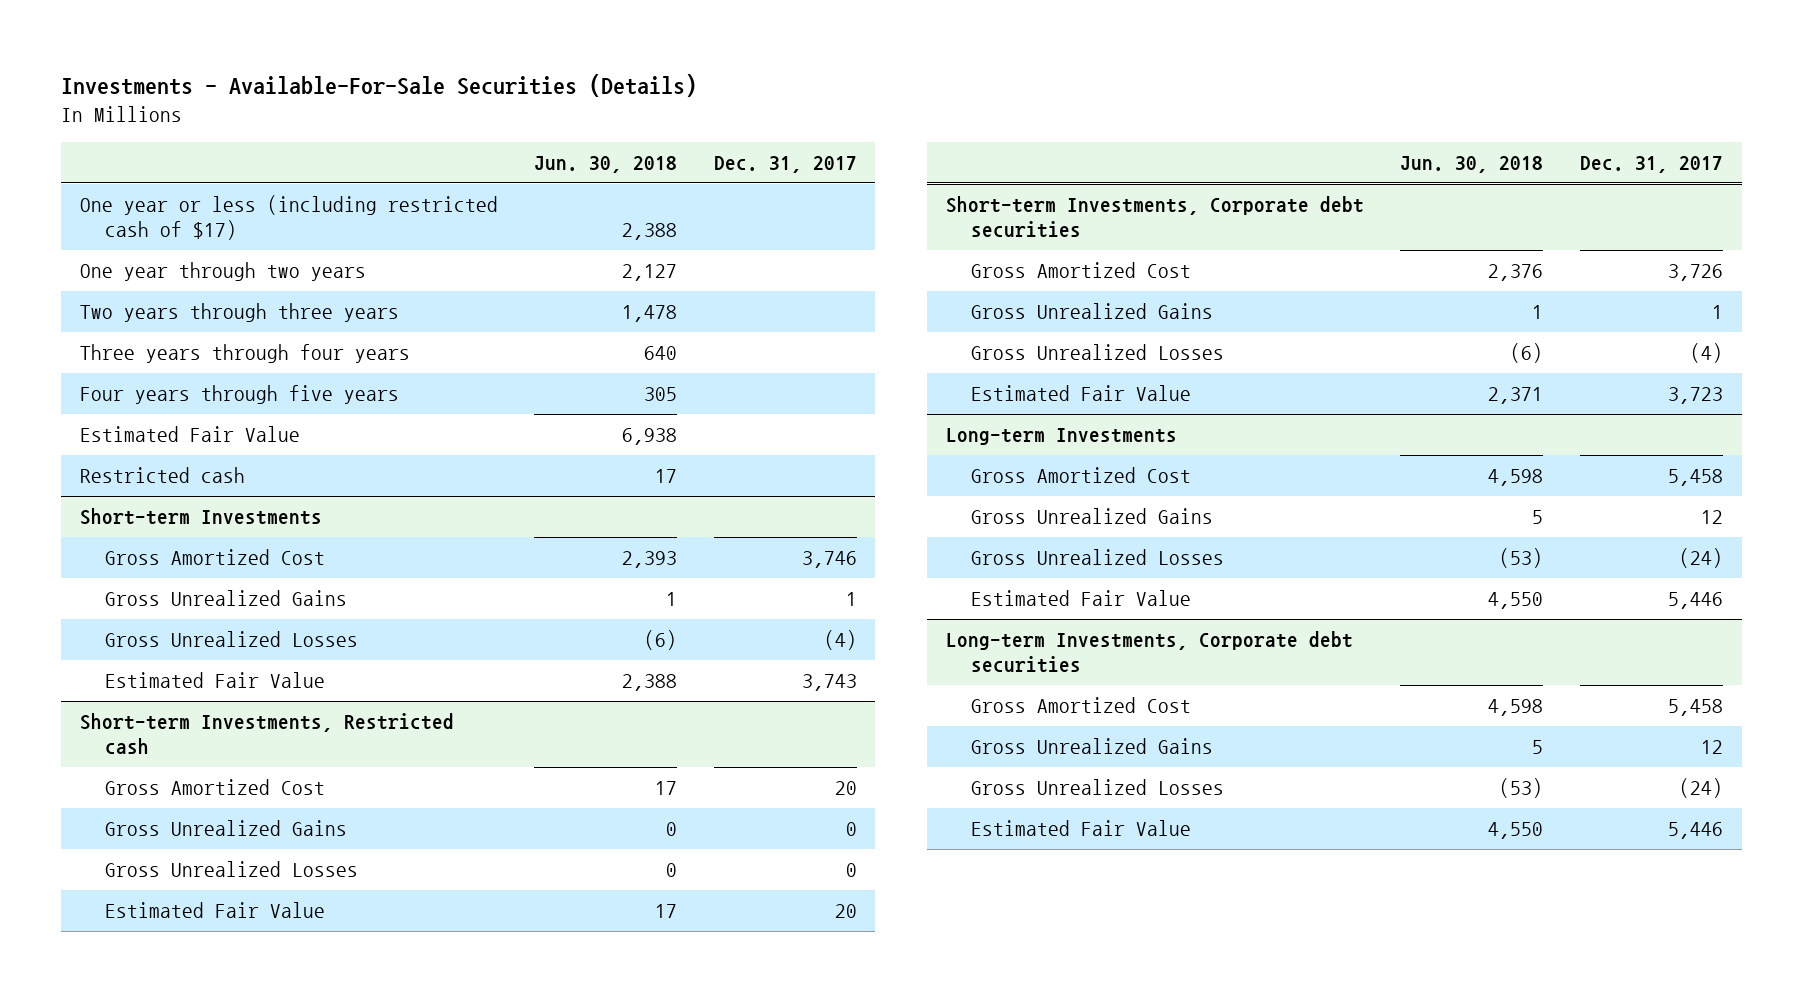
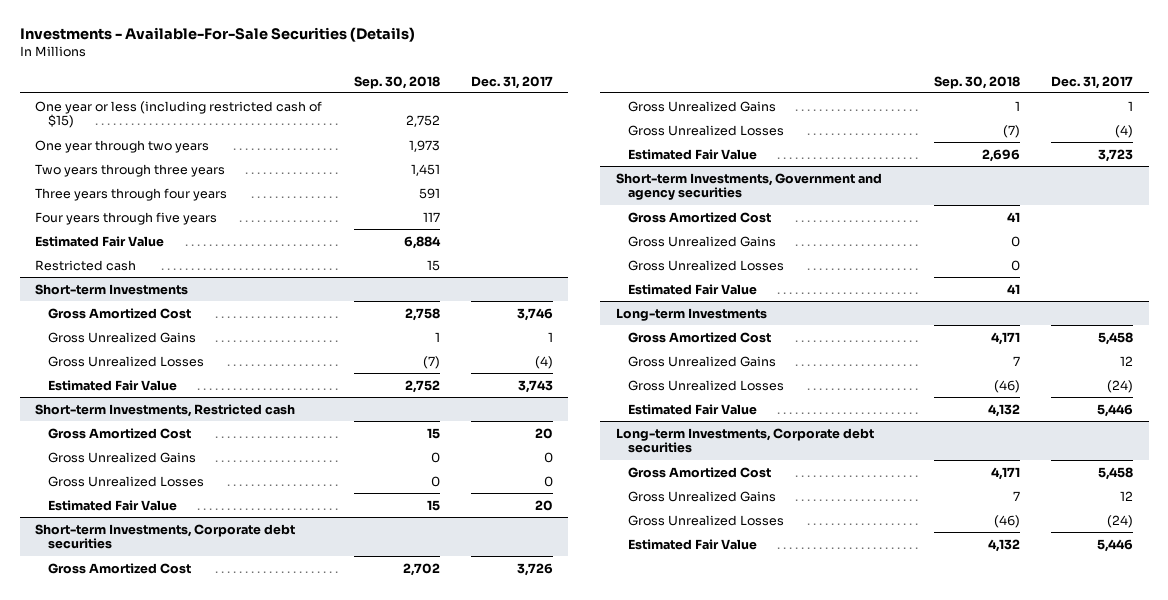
[534,155,678,173] Jun. 30, 2018 -> none
none -> [353,75,440,89] Sep. 30, 2018
[79,195,498,240] One year or less (including restricted cash of $17) -> [35,100,323,129] One year or less (including restricted cash of $15)
none -> [615,172,882,201] Short-term Investments, Government and agency securities
none -> [628,211,772,223] Gross Amortized Cost
none -> [628,235,777,247] Gross Unrealized Gains
none -> [628,259,785,271] Gross Unrealized Losses
none -> [628,283,758,295] Estimated Fair Value

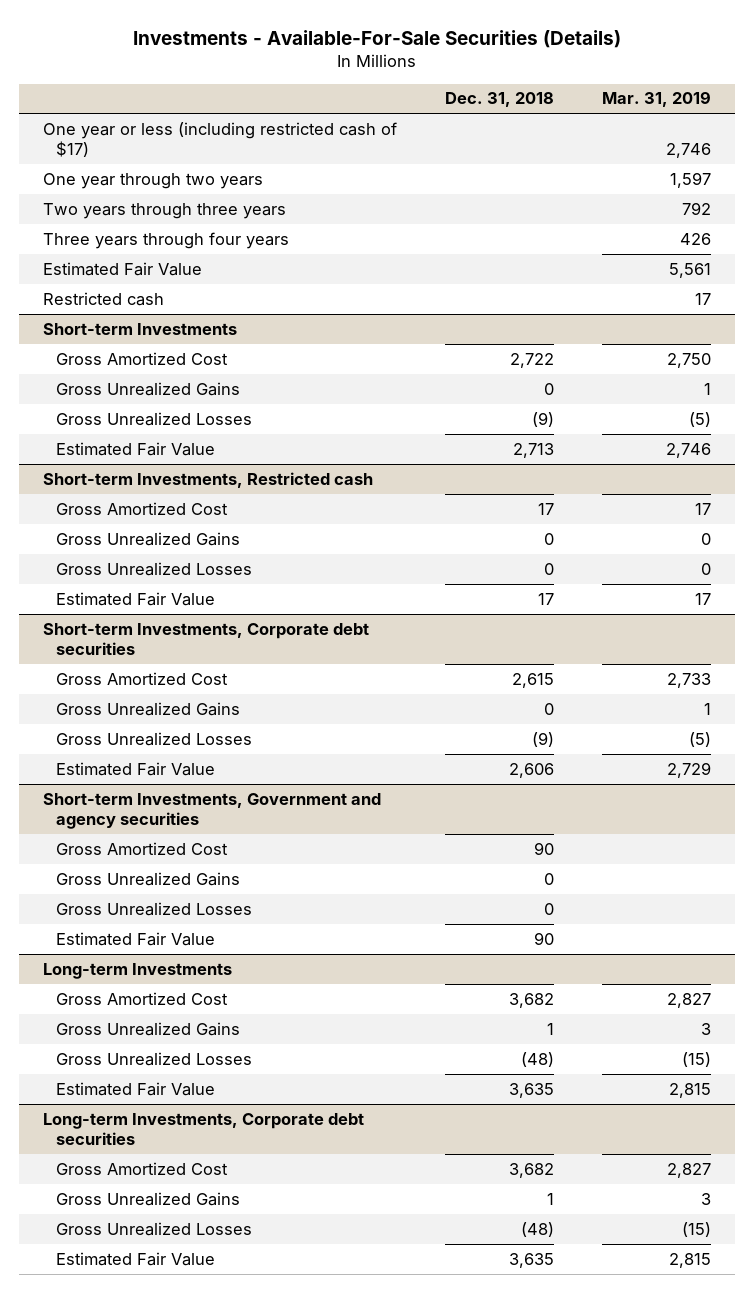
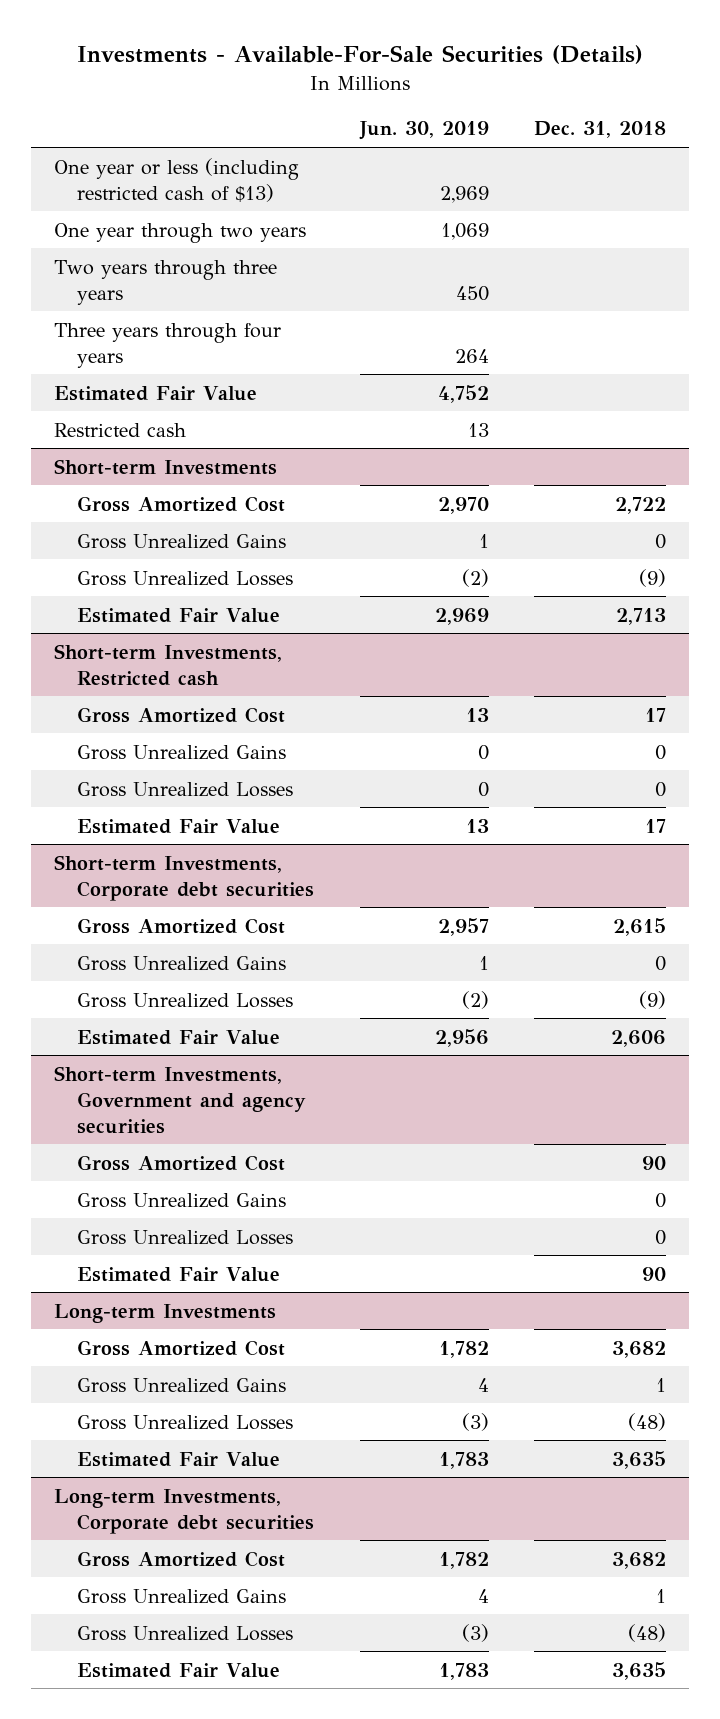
[602,91,712,108] Mar. 31, 2019 -> none
none -> [358,121,489,141] Jun. 30, 2019
[42,121,397,158] One year or less (including restricted cash of $17) -> [53,157,299,202] One year or less (including restricted cash of $13)

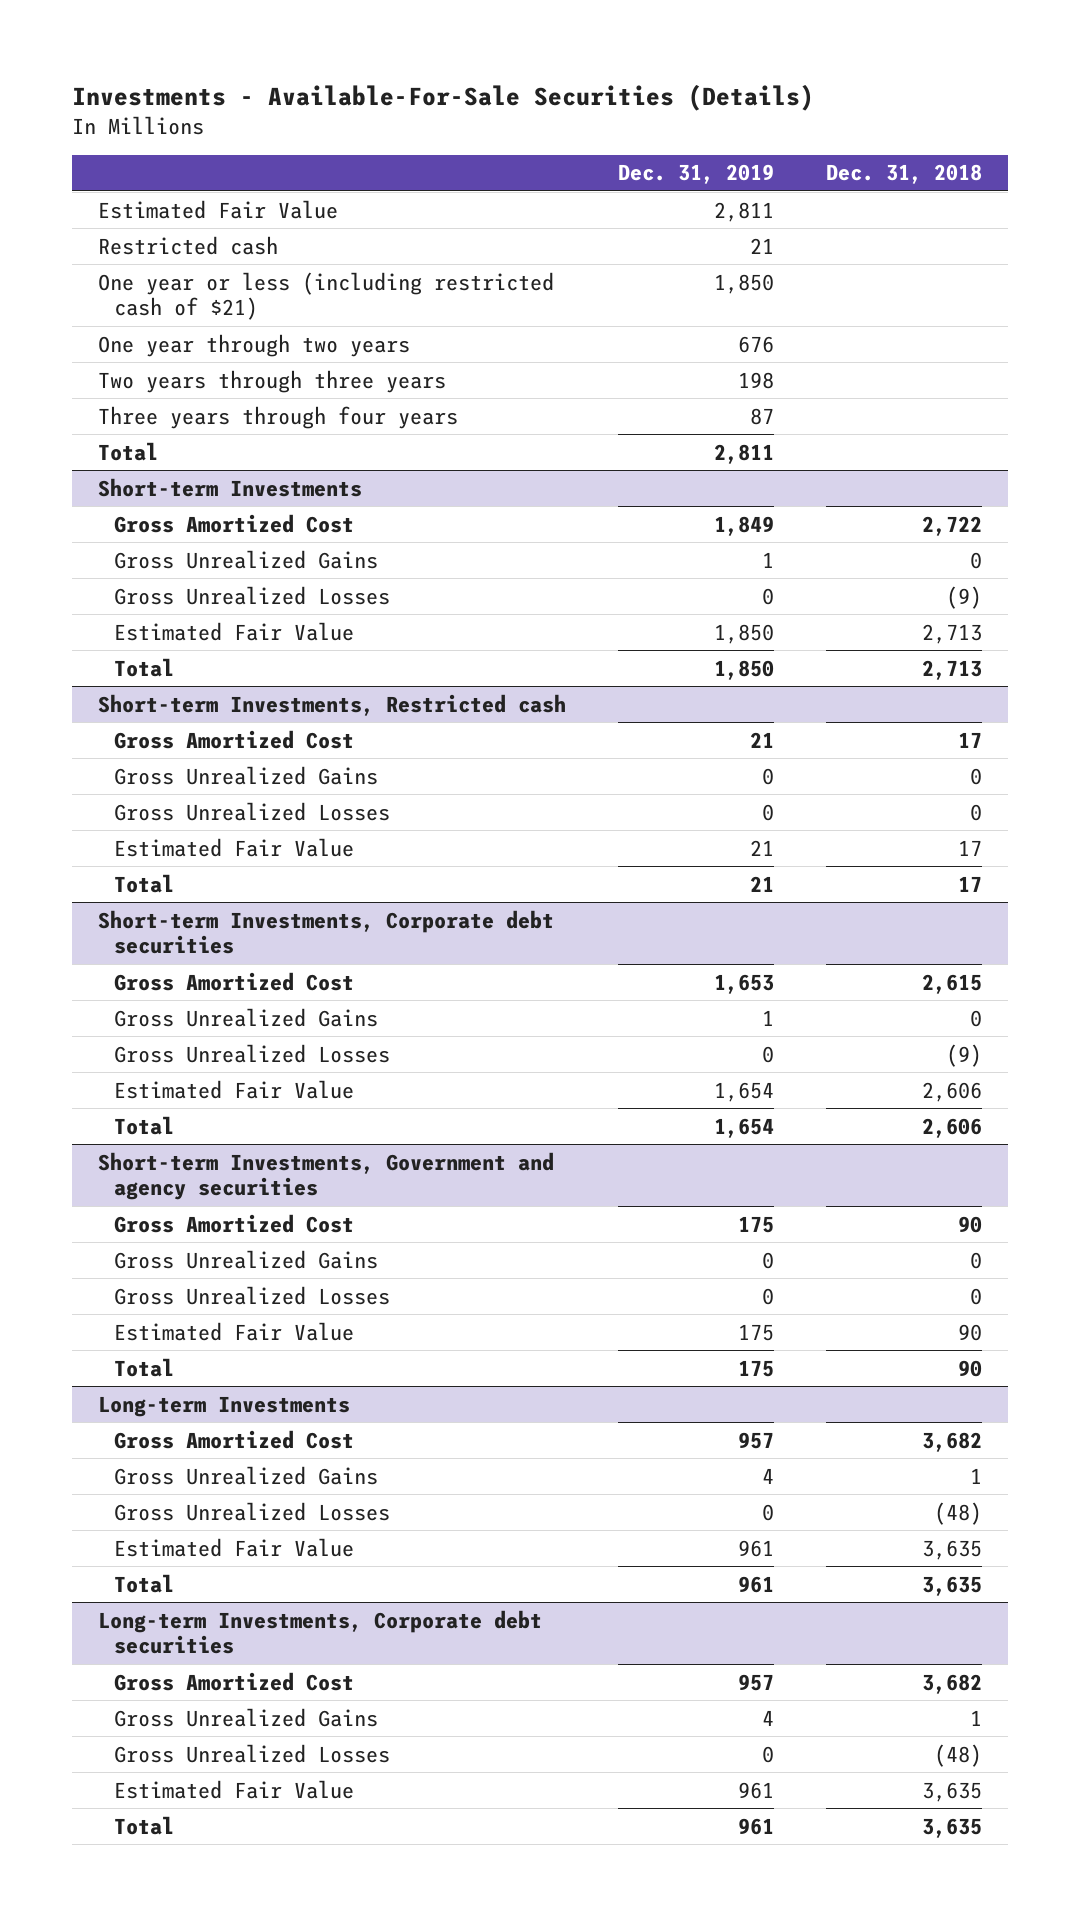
[358,121,489,141] Jun. 30, 2019 -> none
none -> [617,164,774,185] Dec. 31, 2019
[53,385,257,401] Estimated Fair Value -> [97,199,338,219] Estimated Fair Value
[53,422,186,437] Restricted cash -> [97,235,278,255] Restricted cash
[53,157,299,202] One year or less (including restricted cash of $13) -> [97,271,554,321] One year or less (including restricted cash of $21)
none -> [97,441,158,461] Total
none -> [113,657,174,677] Total
none -> [113,873,174,893] Total
none -> [113,1115,174,1135] Total
none -> [113,1357,174,1377] Total
none -> [113,1573,174,1593] Total
none -> [113,1815,174,1835] Total

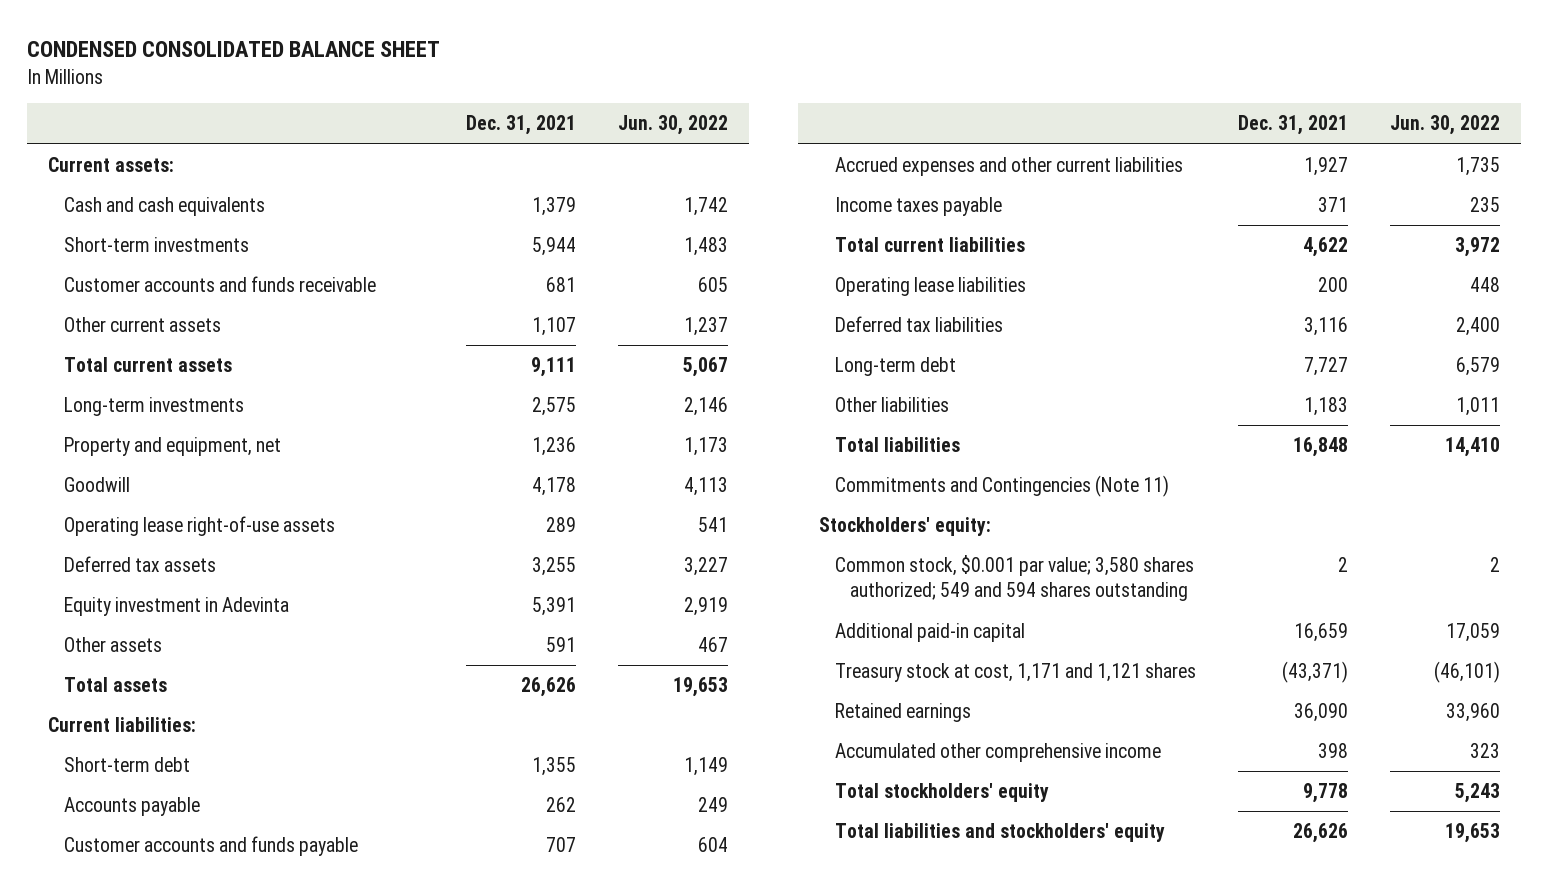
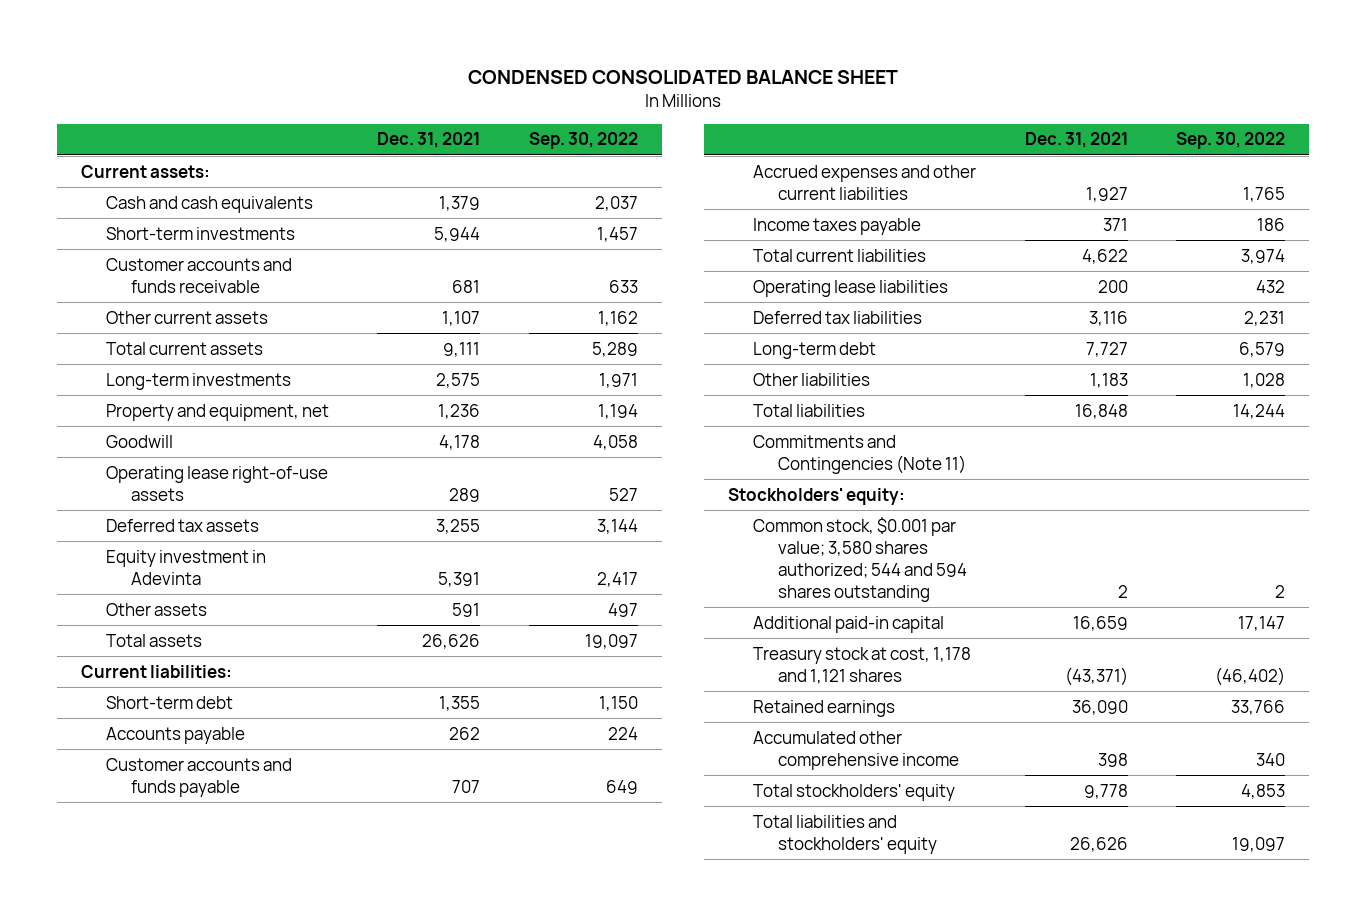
[618,115,729,136] Jun. 30, 2022 -> none
none -> [528,132,638,150] Sep. 30, 2022
[834,555,1194,602] Common stock, $0.001 par value; 3,580 shares authorized; 549 and 594 shares outstanding -> [753,516,968,602] Common stock, $0.001 par value; 3,580 shares authorized; 544 and 594 shares outstanding
[834,663,1196,683] Treasury stock at cost, 1,171 and 1,121 shares -> [753,646,972,684] Treasury stock at cost, 1,178 and 1,121 shares

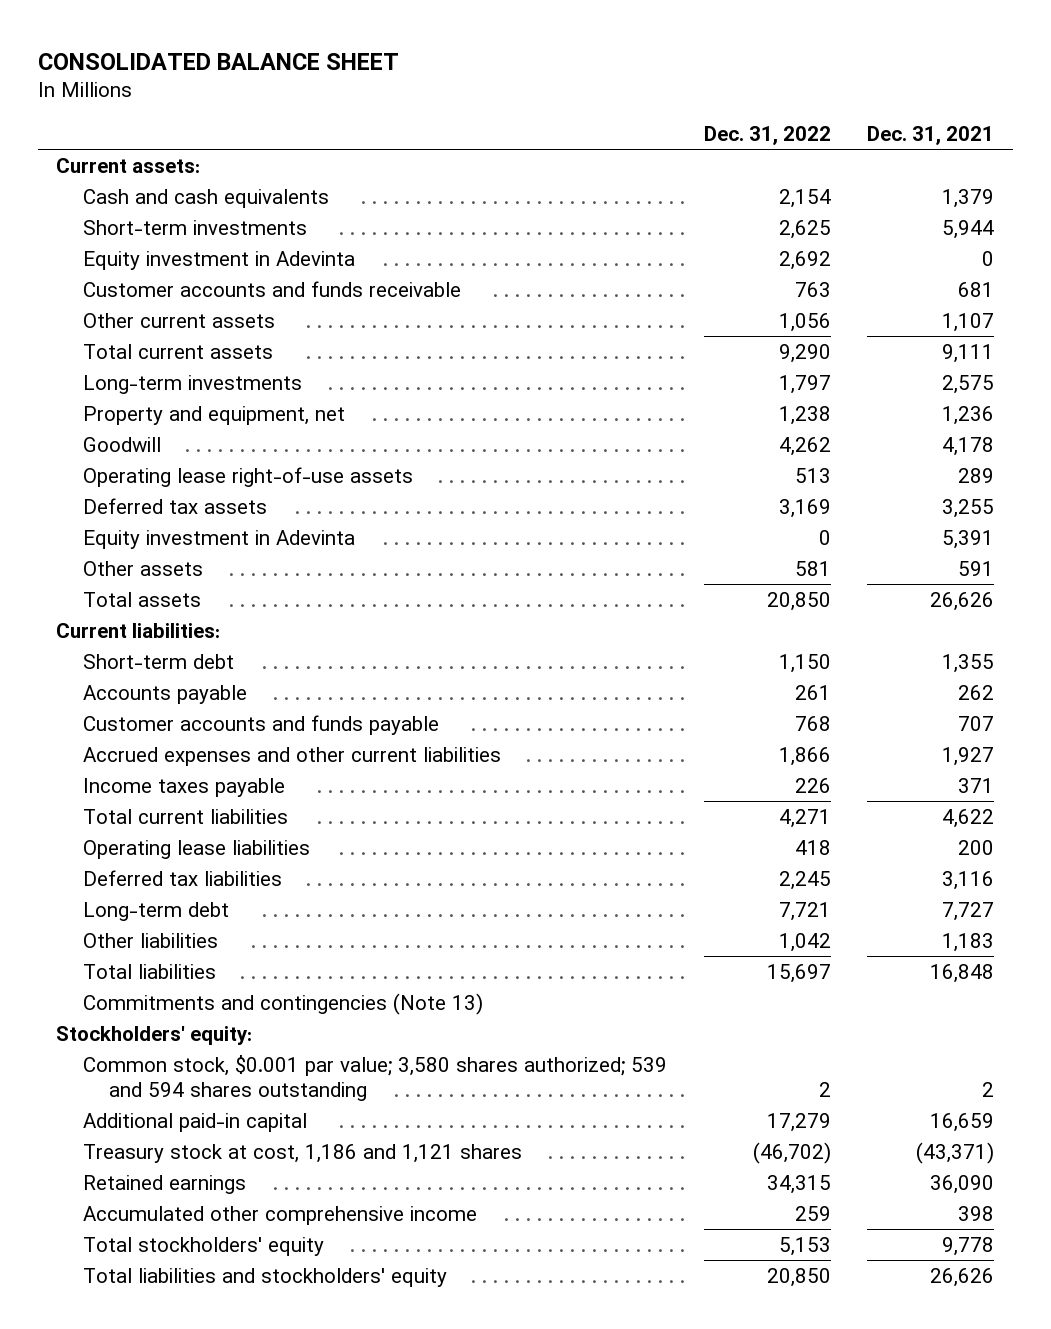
[468,69,899,84] CONDENSED CONSOLIDATED BALANCE SHEET -> [37,52,399,70] CONSOLIDATED BALANCE SHEET
[528,132,638,150] Sep. 30, 2022 -> none
none -> [703,125,831,145] Dec. 31, 2022
none -> [82,250,355,270] Equity investment in Adevinta
[753,434,967,474] Commitments and Contingencies (Note 11) -> [82,992,483,1015] Commitments and contingencies (Note 13)
[753,516,968,602] Common stock, $0.001 par value; 3,580 shares authorized; 544 and 594 shares outstanding -> [82,1054,667,1102] Common stock, $0.001 par value; 3,580 shares authorized; 539 and 594 shares outstanding
[753,646,972,684] Treasury stock at cost, 1,178 and 1,121 shares -> [82,1143,522,1163] Treasury stock at cost, 1,186 and 1,121 shares

